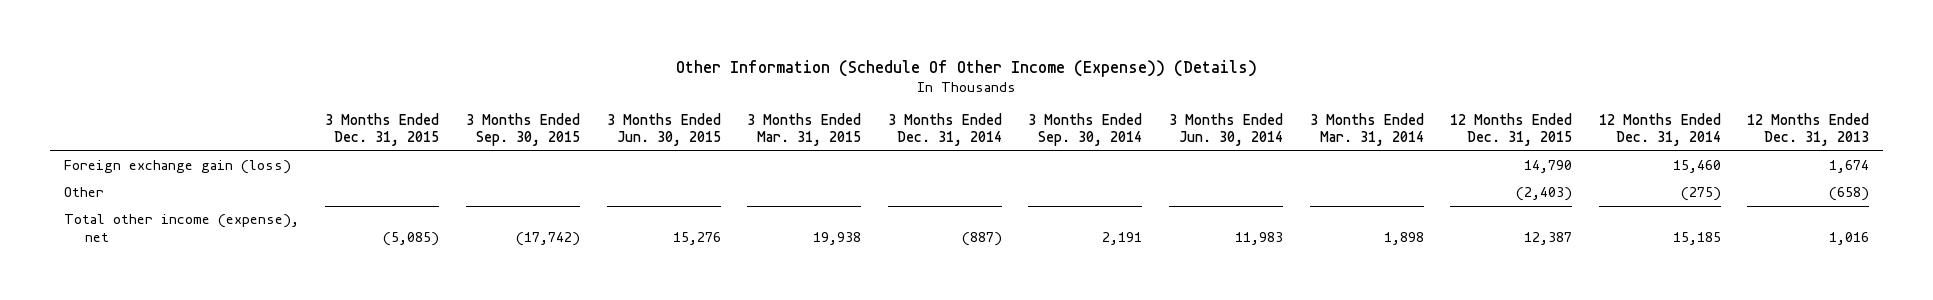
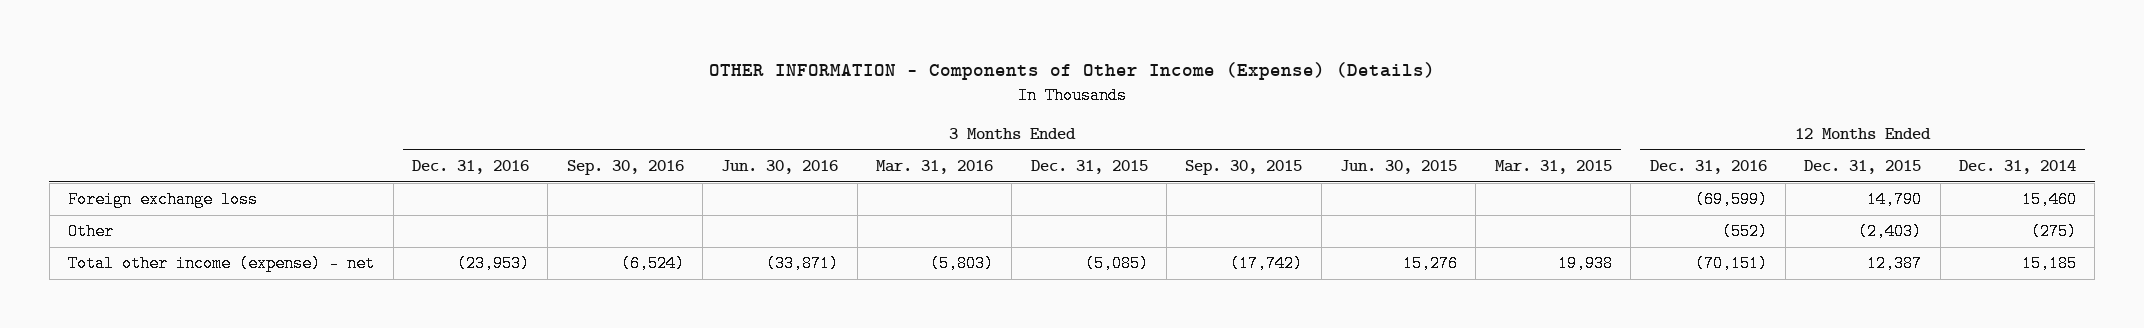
[675,59,1257,77] Other Information (Schedule Of Other Income (Expense)) (Details) -> [709,62,1436,81] OTHER INFORMATION - Components of Other Income (Expense) (Details)
[887,113,1002,147] 3 Months Ended Dec. 31, 2014 -> none
[1028,113,1143,147] 3 Months Ended Sep. 30, 2014 -> none
[1169,113,1284,147] 3 Months Ended Jun. 30, 2014 -> none
[1309,113,1424,147] 3 Months Ended Mar. 31, 2014 -> none
[1747,113,1870,147] 12 Months Ended Dec. 31, 2013 -> none
none -> [411,160,529,175] Dec. 31, 2016
none -> [566,160,684,176] Sep. 30, 2016
none -> [721,160,839,175] Jun. 30, 2016
none -> [876,160,994,175] Mar. 31, 2016
none -> [1649,160,1767,175] Dec. 31, 2016
[63,160,291,175] Foreign exchange gain (loss) -> [68,191,259,209] Foreign exchange loss
[63,214,299,242] Total other income (expense), net -> [68,255,376,273] Total other income (expense) - net

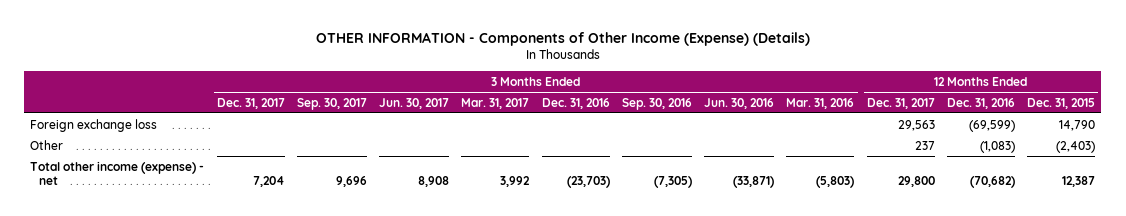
[1030,160,1148,175] Dec. 31, 2015 -> none
[1185,160,1303,176] Sep. 30, 2015 -> none
[1340,160,1458,175] Jun. 30, 2015 -> none
[1494,160,1612,175] Mar. 31, 2015 -> none
[1958,160,2076,175] Dec. 31, 2014 -> none
none -> [216,97,285,109] Dec. 31, 2017
none -> [296,97,367,110] Sep. 30, 2017
none -> [379,97,450,109] Jun. 30, 2017
none -> [461,97,530,109] Mar. 31, 2017
none -> [866,97,935,109] Dec. 31, 2017
[1721,223,1768,241] (552) -> [980,140,1016,153] (1,083)
[456,255,530,273] (23,953) -> [566,176,610,189] (23,703)
[620,255,685,273] (6,524) -> [653,176,692,189] (7,305)
[1694,255,1768,273] (70,151) -> [970,176,1016,189] (70,682)

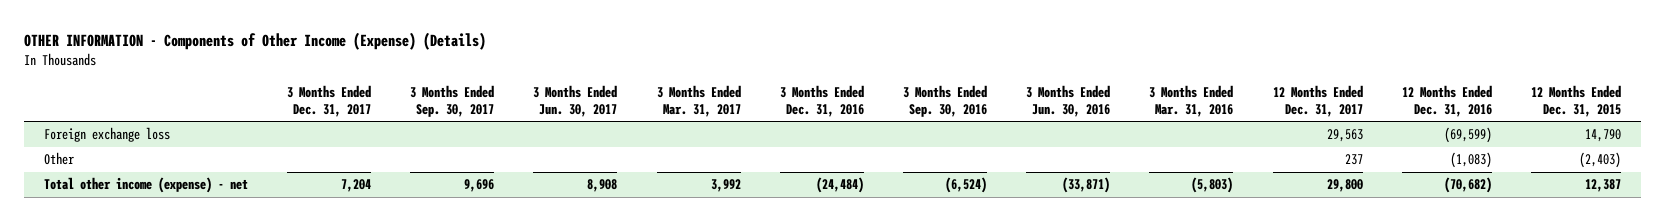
[566,176,610,189] (23,703) -> [815,177,864,194] (24,484)
[653,176,692,189] (7,305) -> [944,177,987,194] (6,524)

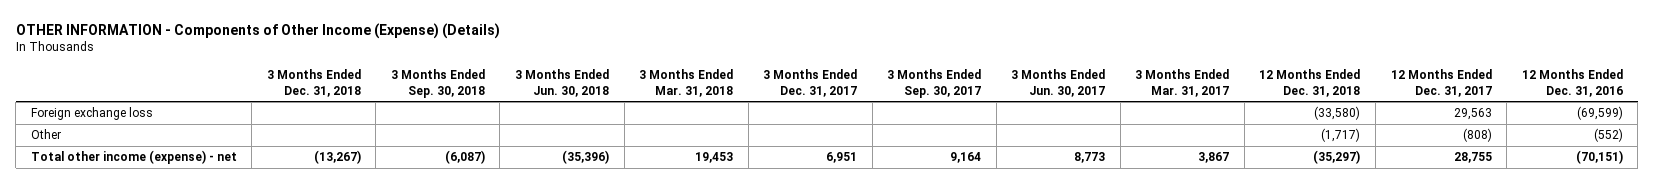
[779,84,864,117] 3 Months Ended Dec. 31, 2016 -> none
[902,84,987,117] 3 Months Ended Sep. 30, 2016 -> none
[1026,84,1111,117] 3 Months Ended Jun. 30, 2016 -> none
[1149,84,1234,117] 3 Months Ended Mar. 31, 2016 -> none
[1530,84,1621,117] 12 Months Ended Dec. 31, 2015 -> none
none -> [266,68,361,97] 3 Months Ended Dec. 31, 2018
none -> [390,68,485,98] 3 Months Ended Sep. 30, 2018
none -> [514,68,609,97] 3 Months Ended Jun. 30, 2018
none -> [639,68,734,97] 3 Months Ended Mar. 31, 2018
none -> [1259,68,1361,97] 12 Months Ended Dec. 31, 2018
[1344,154,1363,166] 237 -> [1462,128,1492,143] (808)
[1449,152,1492,169] (1,083) -> [1593,128,1623,143] (552)
[340,179,371,193] 7,204 -> [826,152,858,164] 6,951
[464,179,495,193] 9,696 -> [950,152,982,164] 9,164
[587,179,618,193] 8,908 -> [1074,152,1106,164] 8,773
[710,179,741,193] 3,992 -> [1198,152,1230,164] 3,867
[1326,179,1363,193] 29,800 -> [1453,152,1492,164] 28,755
[1443,177,1492,194] (70,682) -> [1575,150,1623,165] (70,151)

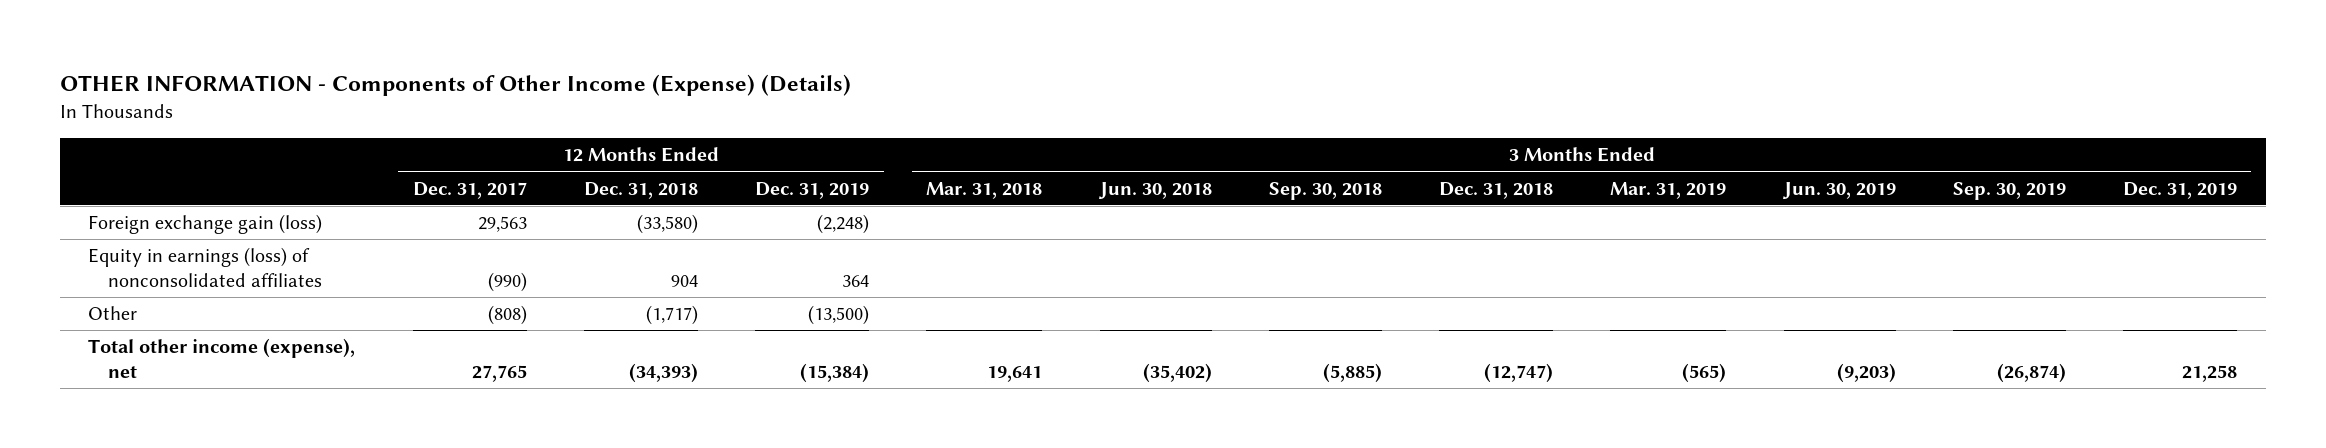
[763,68,858,97] 3 Months Ended Dec. 31, 2017 -> none
[887,68,982,98] 3 Months Ended Sep. 30, 2017 -> none
[1011,68,1106,97] 3 Months Ended Jun. 30, 2017 -> none
[1135,68,1230,97] 3 Months Ended Mar. 31, 2017 -> none
[1521,68,1623,97] 12 Months Ended Dec. 31, 2016 -> none
none -> [755,181,870,199] Dec. 31, 2019
none -> [1610,181,1727,199] Mar. 31, 2019
none -> [1781,181,1896,199] Jun. 30, 2019
none -> [1952,181,2066,200] Sep. 30, 2019
none -> [2123,181,2238,199] Dec. 31, 2019
[30,107,153,121] Foreign exchange loss -> [88,214,323,235] Foreign exchange gain (loss)
none -> [88,247,322,288] Equity in earnings (loss) of nonconsolidated affiliates
[30,150,237,165] Total other income (expense) - net -> [88,338,356,379] Total other income (expense), net
[313,150,361,165] (13,267) -> [1484,363,1554,384] (12,747)
[444,150,485,165] (6,087) -> [1322,363,1382,384] (5,885)
[561,150,609,165] (35,396) -> [1142,363,1212,384] (35,402)
[695,152,734,164] 19,453 -> [987,366,1043,383] 19,641
[1313,150,1361,165] (35,297) -> [628,363,698,384] (34,393)
[1453,152,1492,164] 28,755 -> [471,365,527,383] 27,765

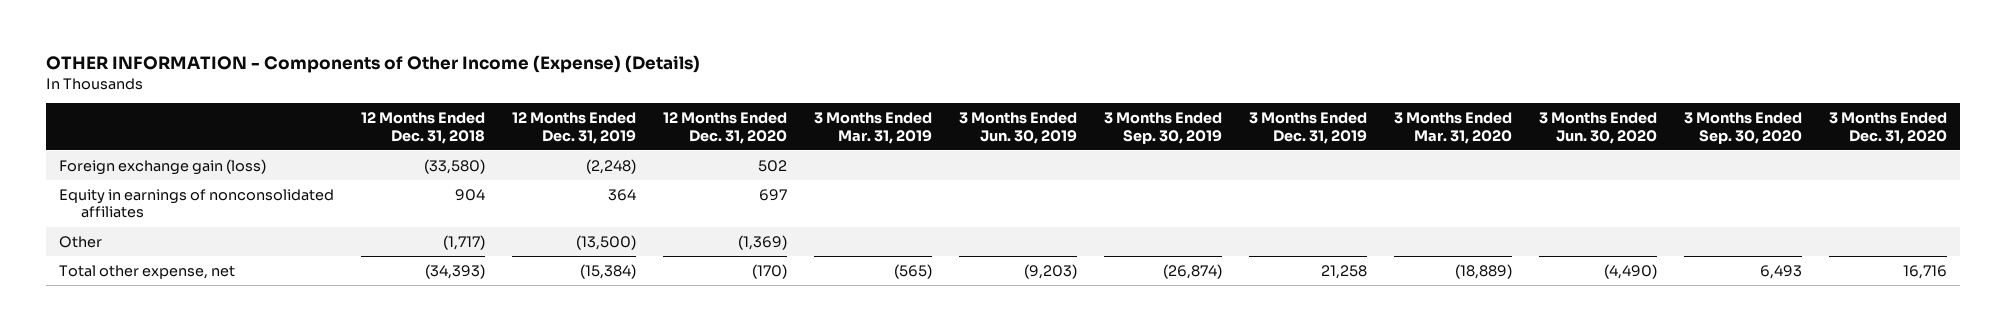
[412,181,527,199] Dec. 31, 2017 -> none
[926,181,1043,199] Mar. 31, 2018 -> none
[1097,181,1212,199] Jun. 30, 2018 -> none
[1268,181,1382,200] Sep. 30, 2018 -> none
[1439,181,1554,199] Dec. 31, 2018 -> none
none -> [663,112,788,144] 12 Months Ended Dec. 31, 2020
none -> [1393,112,1512,144] 3 Months Ended Mar. 31, 2020
none -> [1538,112,1657,144] 3 Months Ended Jun. 30, 2020
none -> [1683,112,1802,144] 3 Months Ended Sep. 30, 2020
none -> [1828,112,1947,144] 3 Months Ended Dec. 31, 2020
[88,247,322,288] Equity in earnings (loss) of nonconsolidated affiliates -> [59,188,335,219] Equity in earnings of nonconsolidated affiliates
[88,338,356,379] Total other income (expense), net -> [59,264,236,279] Total other expense, net

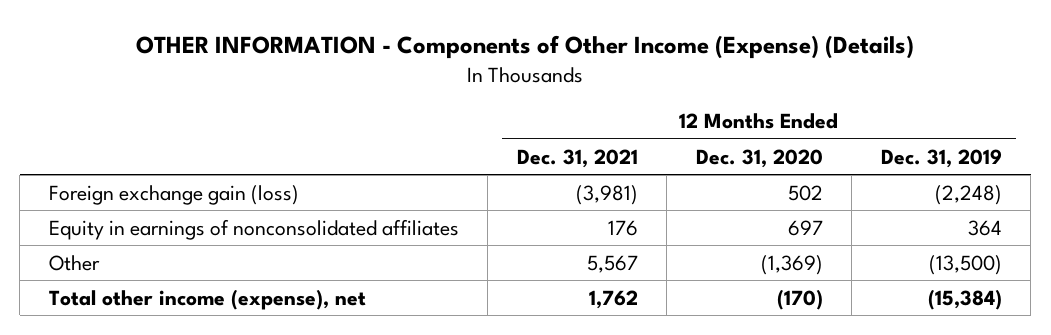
[361,112,486,144] 12 Months Ended Dec. 31, 2018 -> none
[814,112,933,144] 3 Months Ended Mar. 31, 2019 -> none
[959,112,1078,144] 3 Months Ended Jun. 30, 2019 -> none
[1103,112,1222,144] 3 Months Ended Sep. 30, 2019 -> none
[1248,112,1367,144] 3 Months Ended Dec. 31, 2019 -> none
[1393,112,1512,144] 3 Months Ended Mar. 31, 2020 -> none
[1538,112,1657,144] 3 Months Ended Jun. 30, 2020 -> none
[1683,112,1802,144] 3 Months Ended Sep. 30, 2020 -> none
[1828,112,1947,144] 3 Months Ended Dec. 31, 2020 -> none
none -> [516,148,638,168] Dec. 31, 2021
[59,264,236,279] Total other expense, net -> [48,288,366,310] Total other income (expense), net

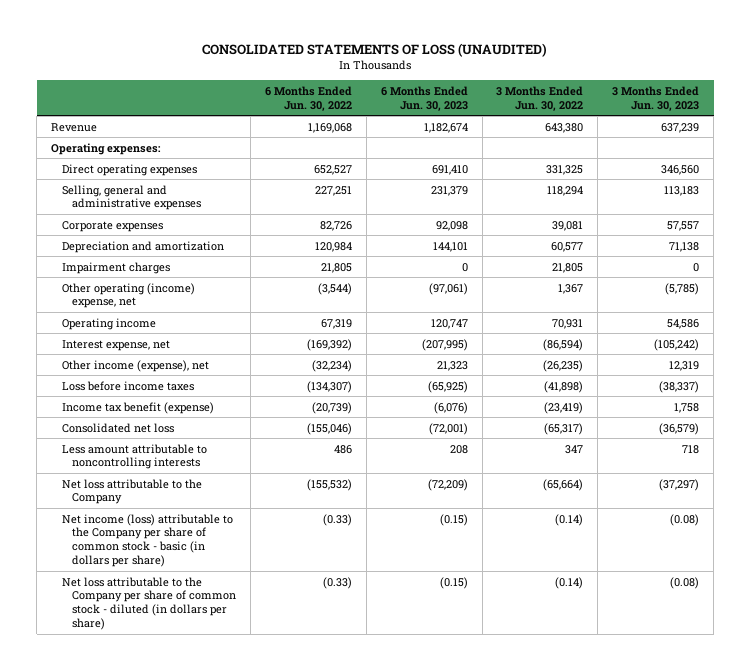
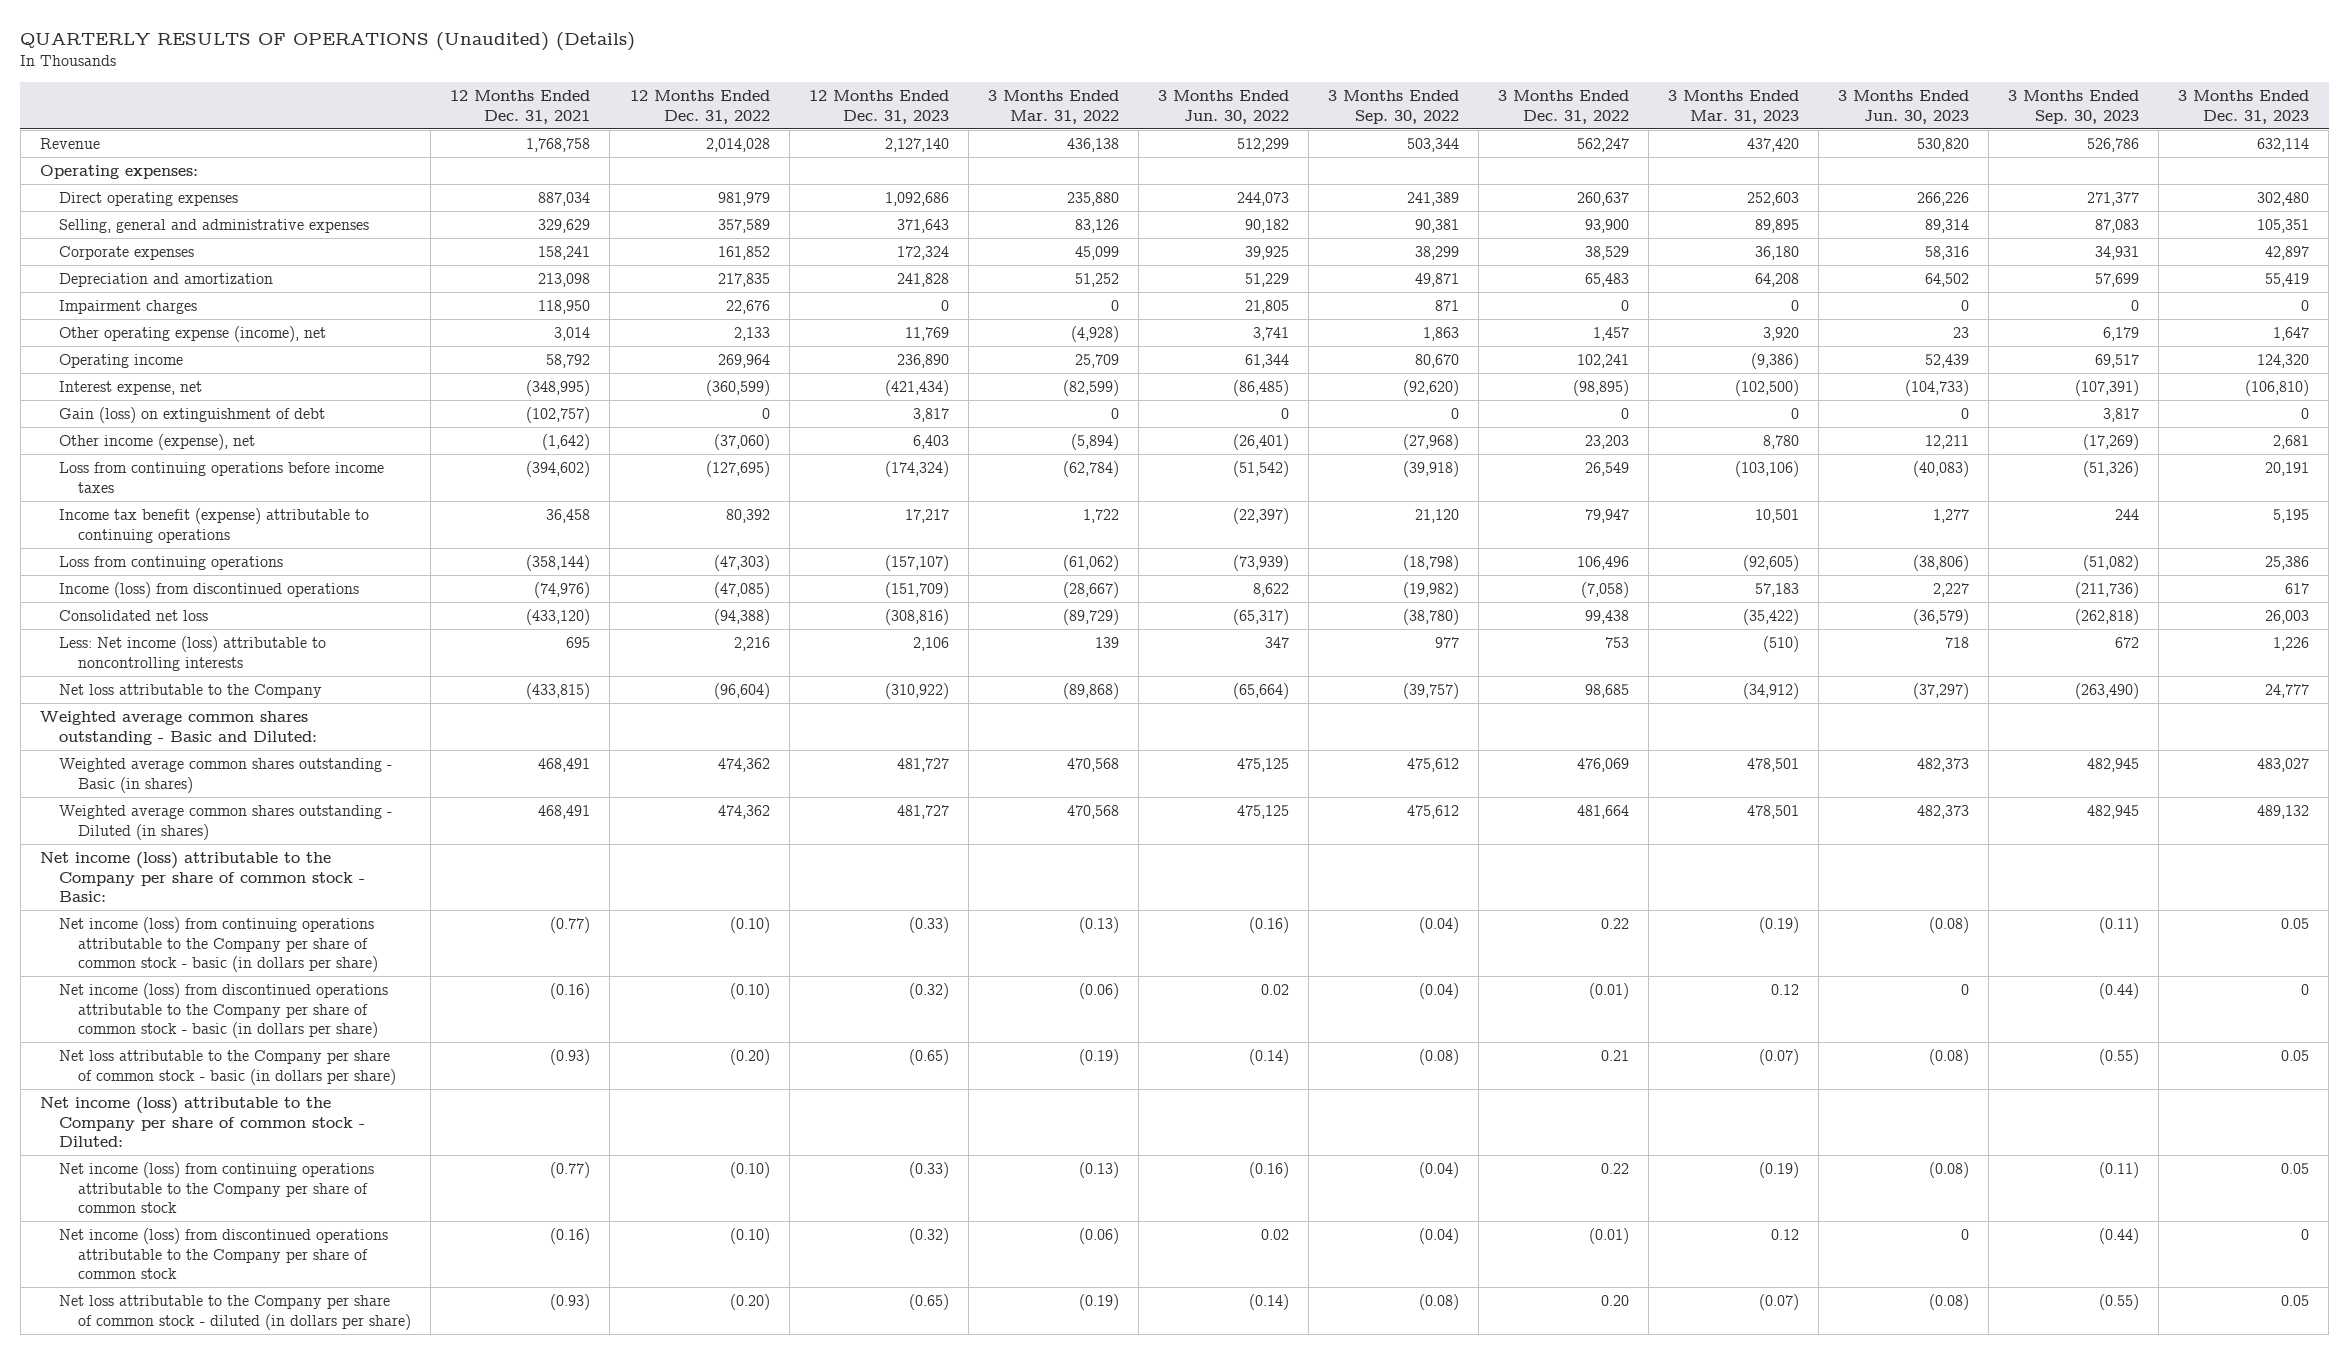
[202,43,548,58] CONSOLIDATED STATEMENTS OF LOSS (UNAUDITED) -> [20,32,636,52] QUARTERLY RESULTS OF OPERATIONS (Unaudited) (Details)
[264,85,352,111] 6 Months Ended Jun. 30, 2022 -> none
[380,85,468,111] 6 Months Ended Jun. 30, 2023 -> none
none -> [450,90,591,124] 12 Months Ended Dec. 31, 2021
none -> [629,90,770,124] 12 Months Ended Dec. 31, 2022
none -> [808,90,949,124] 12 Months Ended Dec. 31, 2023
none -> [987,90,1119,124] 3 Months Ended Mar. 31, 2022
none -> [1327,90,1459,124] 3 Months Ended Sep. 30, 2022
none -> [1497,90,1629,124] 3 Months Ended Dec. 31, 2022
none -> [1668,90,1800,124] 3 Months Ended Mar. 31, 2023
none -> [2008,90,2140,124] 3 Months Ended Sep. 30, 2023
none -> [2178,90,2310,124] 3 Months Ended Dec. 31, 2023
[545,122,584,133] 643,380 -> [1236,138,1289,153] 512,299
[661,122,700,133] 637,239 -> [1917,138,1970,153] 530,820
[546,164,584,175] 331,325 -> [1236,192,1289,207] 244,073
[661,164,700,175] 346,560 -> [1917,192,1970,207] 266,226
[547,185,584,196] 118,294 -> [1244,219,1289,234] 90,182
[664,185,700,196] 113,183 -> [1925,219,1970,234] 89,314
[552,220,584,231] 39,081 -> [1244,246,1289,261] 39,925
[667,220,700,231] 57,557 -> [1925,246,1970,261] 58,316
[551,241,584,252] 60,577 -> [1244,273,1289,288] 51,229
[669,241,700,252] 71,138 -> [1925,273,1970,288] 64,502
[61,282,195,309] Other operating (income) expense, net -> [59,326,327,343] Other operating expense (income), net
[558,283,584,294] 1,367 -> [1252,327,1289,342] 3,741
[665,282,700,295] (5,785) -> [1953,327,1970,339] 23
[552,318,584,329] 70,931 -> [1244,354,1289,369] 61,344
[667,318,700,329] 54,586 -> [1925,354,1970,369] 52,439
[543,338,584,351] (86,594) -> [1232,380,1289,397] (86,485)
[654,338,700,351] (105,242) -> [1905,380,1970,397] (104,733)
none -> [59,407,326,424] Gain (loss) on extinguishment of debt
[543,359,584,372] (26,235) -> [1232,434,1289,451] (26,401)
[669,360,700,371] 12,319 -> [1925,435,1970,450] 12,211
[61,380,194,391] Loss before income taxes -> [59,462,385,493] Loss from continuing operations before income taxes
[544,380,584,393] (41,898) -> [1232,461,1289,478] (51,542)
[659,380,700,393] (38,337) -> [1913,461,1970,478] (40,083)
[61,401,214,414] Income tax benefit (expense) -> [59,508,370,543] Income tax benefit (expense) attributable to continuing operations
[544,401,584,414] (23,419) -> [1232,508,1289,525] (22,397)
[674,402,700,413] 1,758 -> [1933,509,1970,524] 1,277
none -> [59,556,284,571] Loss from continuing operations
none -> [59,582,360,599] Income (loss) from discontinued operations
[61,443,207,470] Less amount attributable to noncontrolling interests -> [59,636,327,671] Less: Net income (loss) attributable to noncontrolling interests
none -> [40,711,318,745] Weighted average common shares outstanding - Basic and Diluted:
none -> [59,758,393,793] Weighted average common shares outstanding - Basic (in shares)
none -> [59,805,393,840] Weighted average common shares outstanding - Diluted (in shares)
none -> [40,852,366,902] Net income (loss) attributable to the Company per share of common stock - Basic:
none -> [59,917,379,972] Net income (loss) from continuing operations attributable to the Company per share of common stock - basic (in dollars per share)
none -> [59,983,389,1038] Net income (loss) from discontinued operations attributable to the Company per share of common stock - basic (in dollars per share)
[61,513,233,567] Net income (loss) attributable to the Company per share of common stock - basic (in dollars per share) -> [59,1050,397,1085] Net loss attributable to the Company per share of common stock - basic (in dollars per share)
none -> [40,1097,366,1147] Net income (loss) attributable to the Company per share of common stock - Diluted:
none -> [59,1162,375,1213] Net income (loss) from continuing operations attributable to the Company per share of common stock
none -> [59,1228,389,1279] Net income (loss) from discontinued operations attributable to the Company per share of common stock

